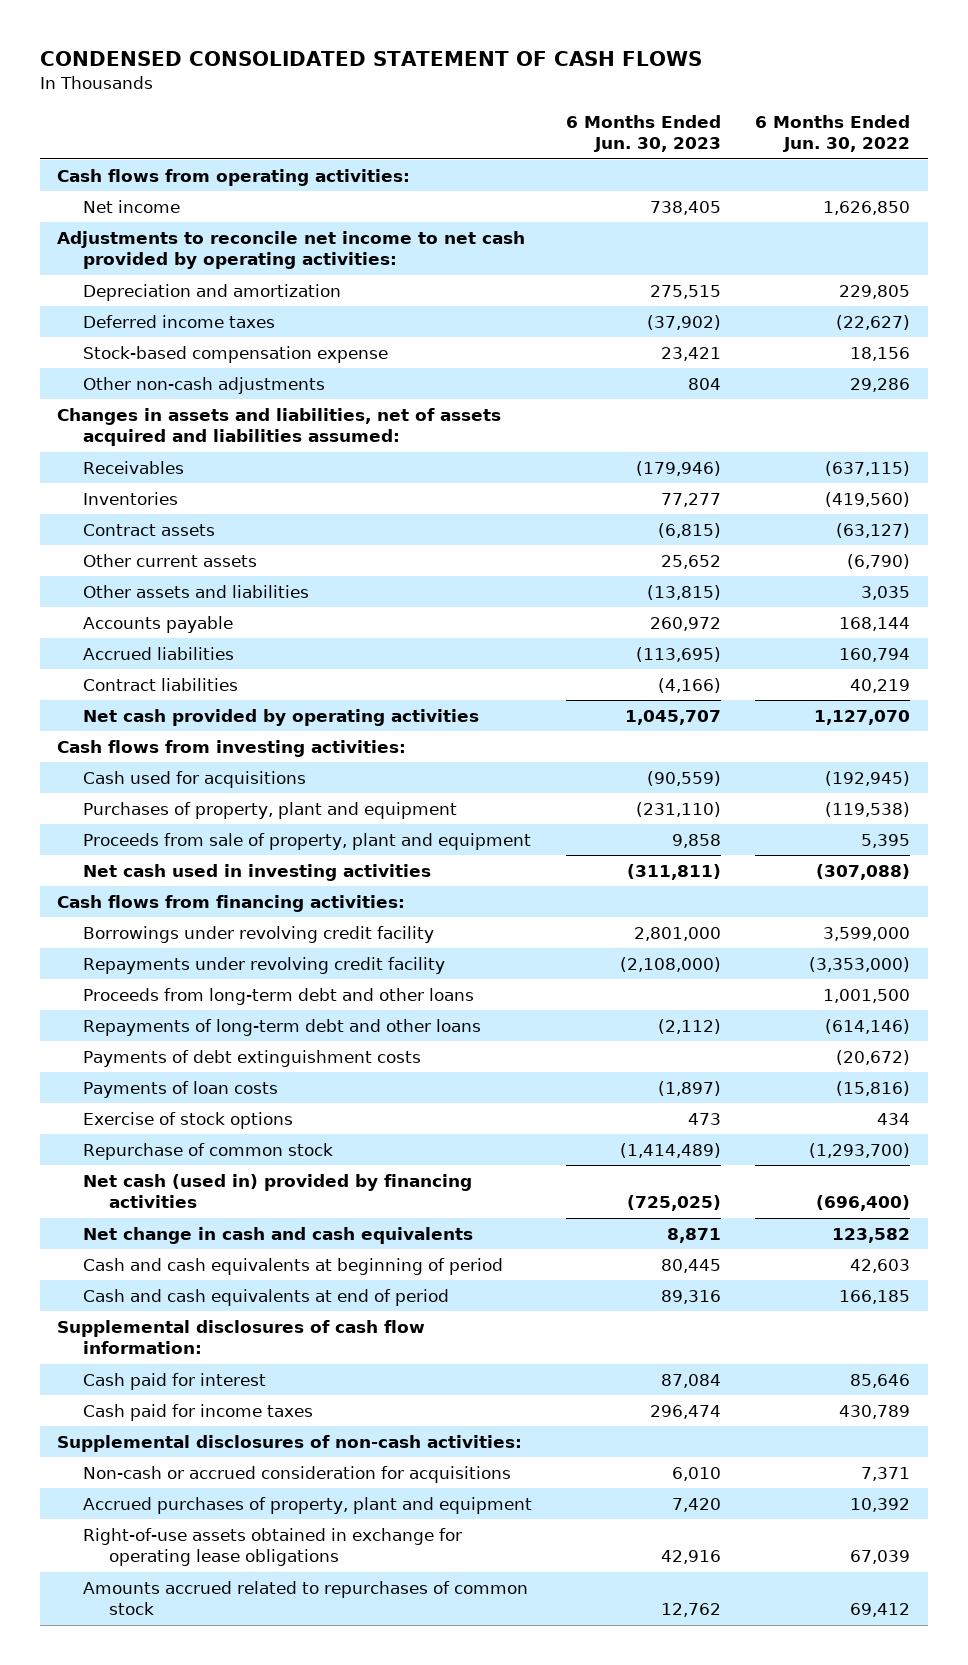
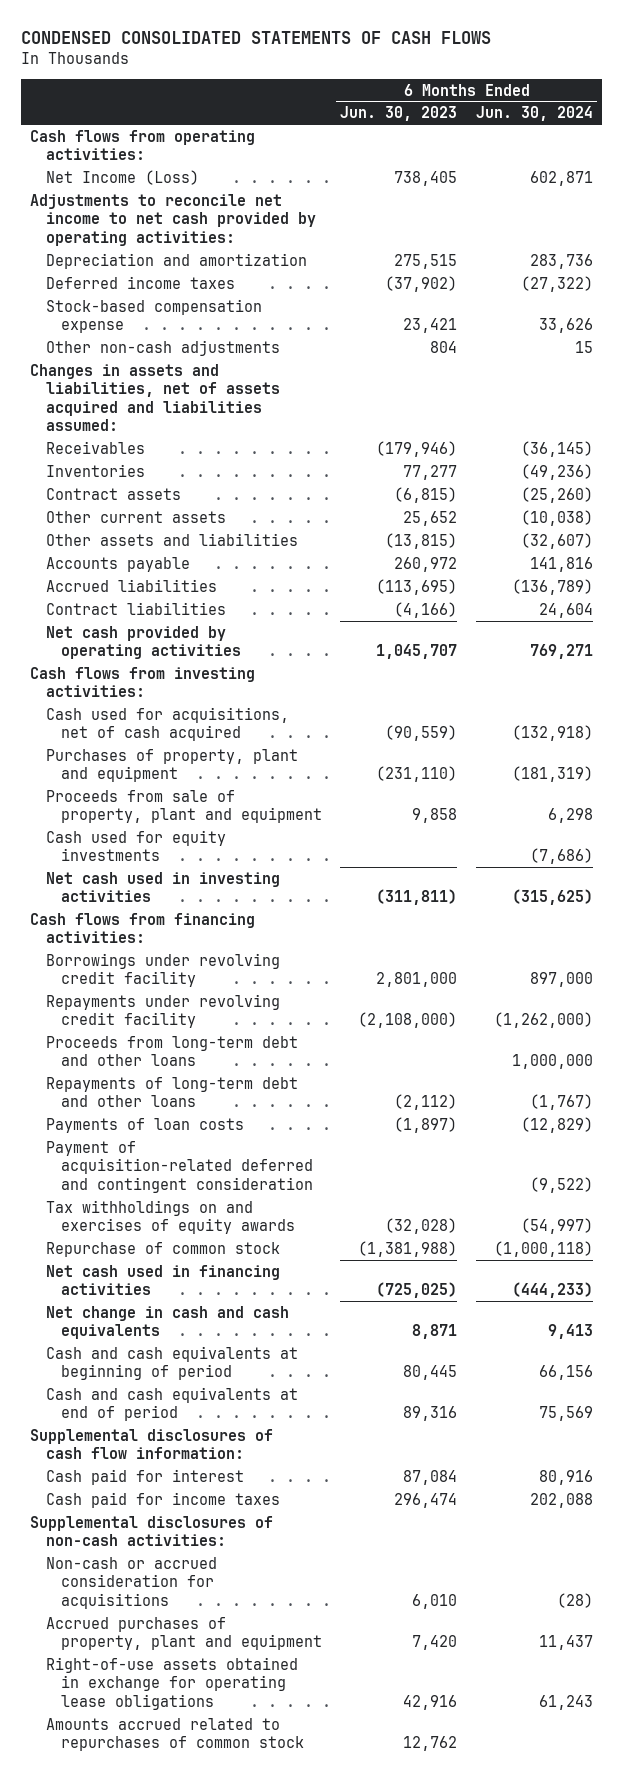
[39,51,702,67] CONDENSED CONSOLIDATED STATEMENT OF CASH FLOWS -> [20,30,491,44] CONDENSED CONSOLIDATED STATEMENTS OF CASH FLOWS
[755,114,911,152] 6 Months Ended Jun. 30, 2022 -> none
none -> [475,106,593,122] Jun. 30, 2024
[82,199,180,213] Net income -> [45,169,199,185] Net Income (Loss)
[82,770,306,788] Cash used for acquisitions -> [45,706,289,742] Cash used for acquisitions, net of cash acquired
none -> [45,829,226,862] Cash used for equity investments
[82,1049,421,1067] Payments of debt extinguishment costs -> none
[82,1111,293,1129] Exercise of stock options -> none
none -> [45,1140,314,1193] Payment of acquisition-related deferred and contingent consideration
none -> [45,1199,296,1235] Tax withholdings on and exercises of equity awards
[620,1142,722,1158] (1,414,489) -> [358,1240,458,1257] (1,381,988)
[82,1173,472,1209] Net cash (used in) provided by financing activities -> [45,1264,280,1296] Net cash used in financing activities

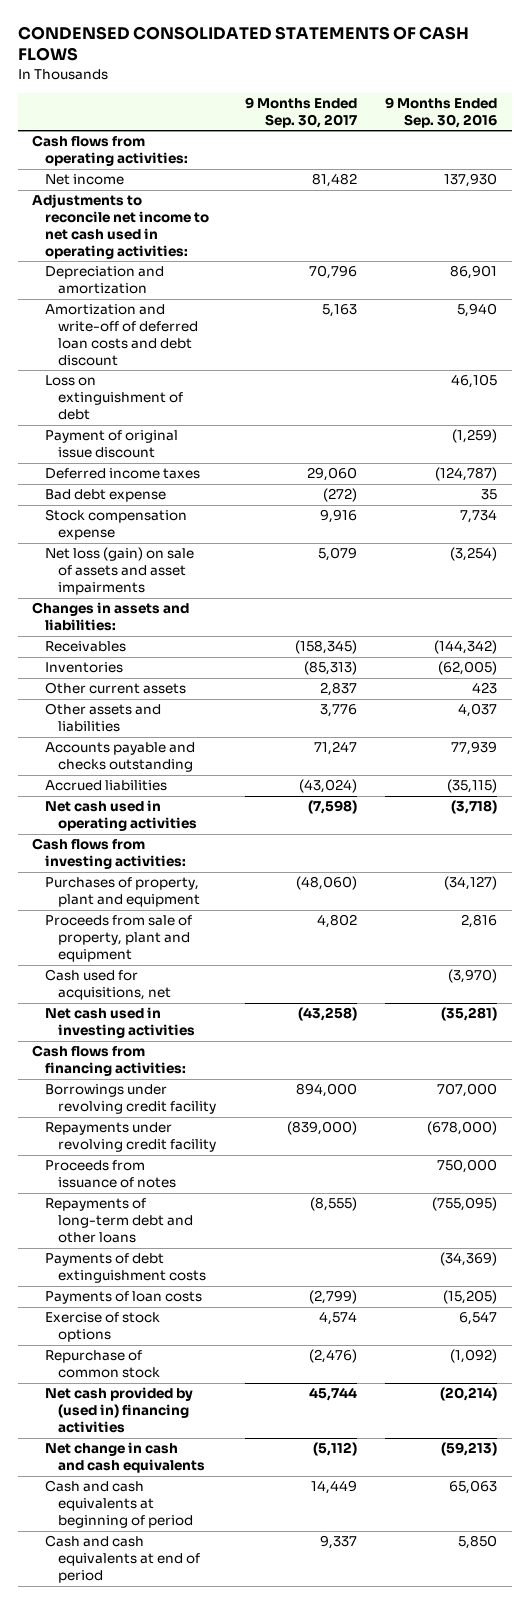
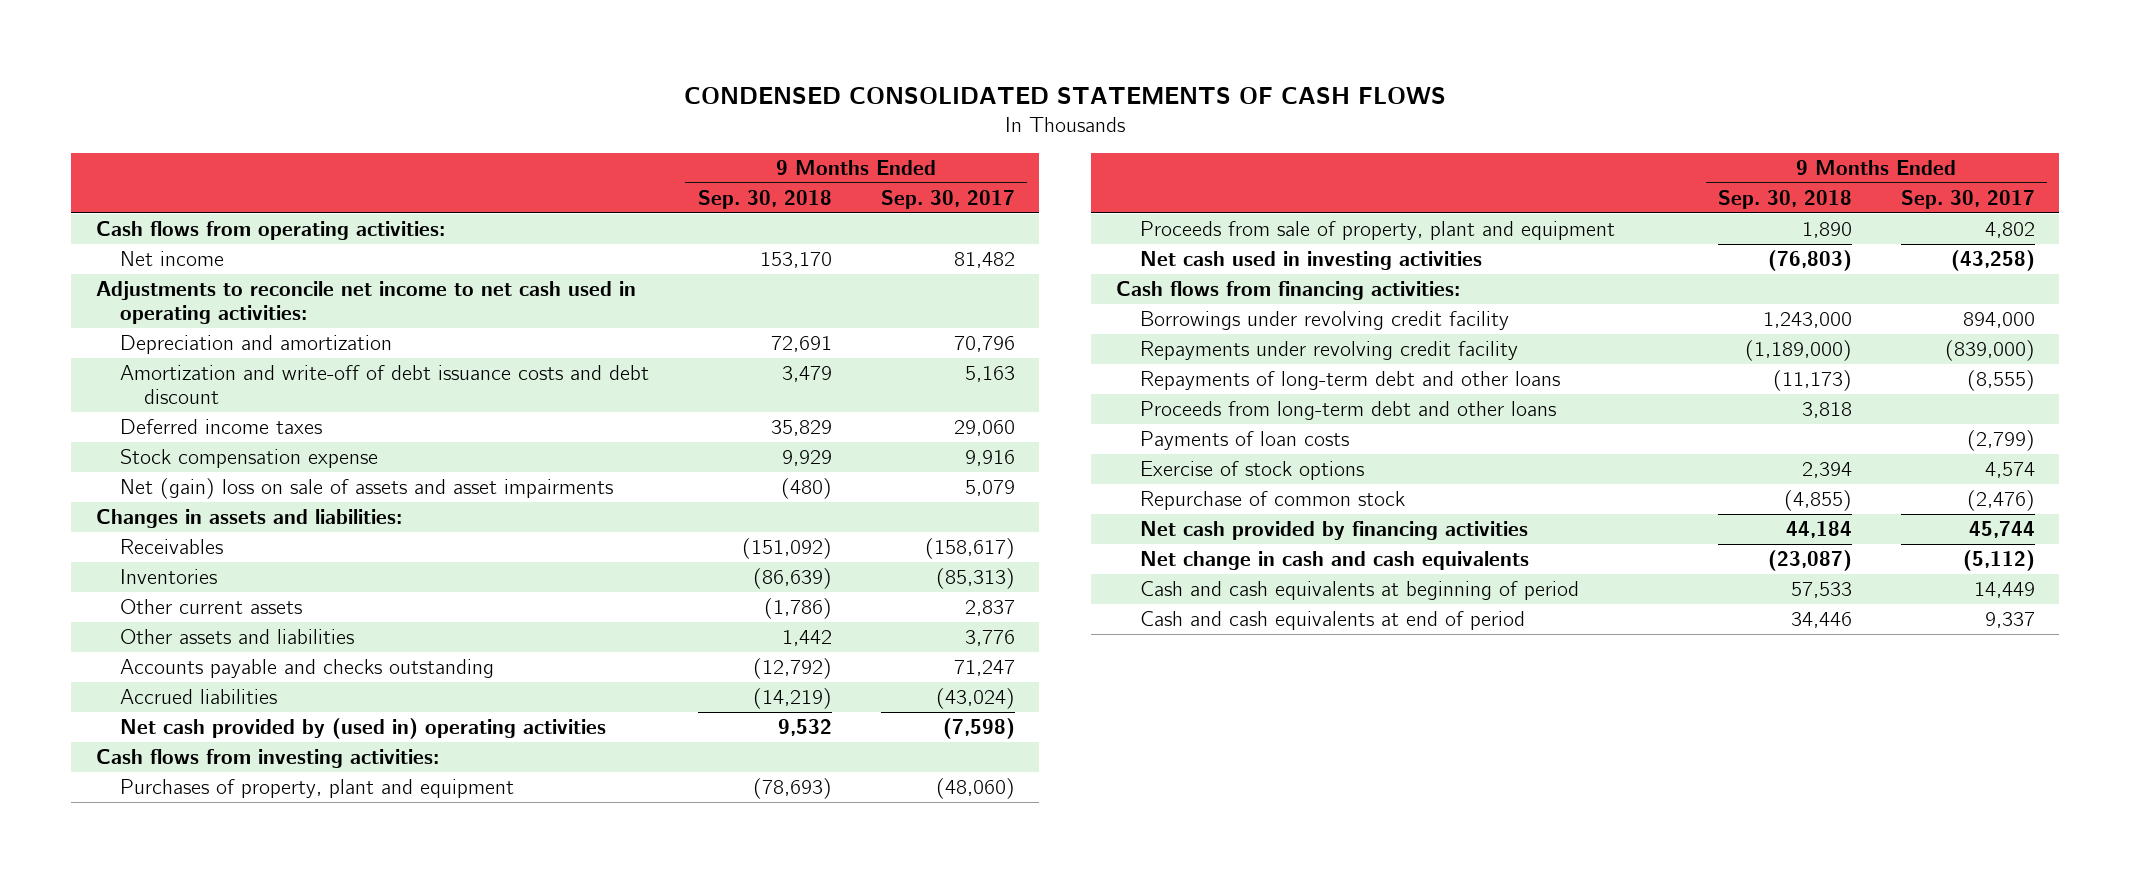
[385,97,498,128] 9 Months Ended Sep. 30, 2016 -> none
none -> [697,190,832,210] Sep. 30, 2018
[44,375,183,421] Loss on extinguishment of debt -> none
[44,430,178,459] Payment of original issue discount -> none
[44,304,198,367] Amortization and write-off of deferred loan costs and debt discount -> [119,365,649,405] Amortization and write-off of debt issuance costs and debt discount
[44,489,166,503] Bad debt expense -> none
[44,547,194,596] Net loss (gain) on sale of assets and asset impairments -> [119,478,613,500] Net (gain) loss on sale of assets and asset impairments
[294,640,357,655] (158,345) -> [924,538,1015,560] (158,617)
[44,800,197,832] Net cash used in operating activities -> [119,718,606,740] Net cash provided by (used in) operating activities
[44,969,171,1001] Cash used for acquisitions, net -> none
[44,1160,176,1189] Proceeds from issuance of notes -> none
[44,1253,206,1284] Payments of debt extinguishment costs -> none
none -> [1139,401,1556,421] Proceeds from long-term debt and other loans
[44,1387,193,1434] Net cash provided by (used in) financing activities -> [1139,521,1528,541] Net cash provided by financing activities

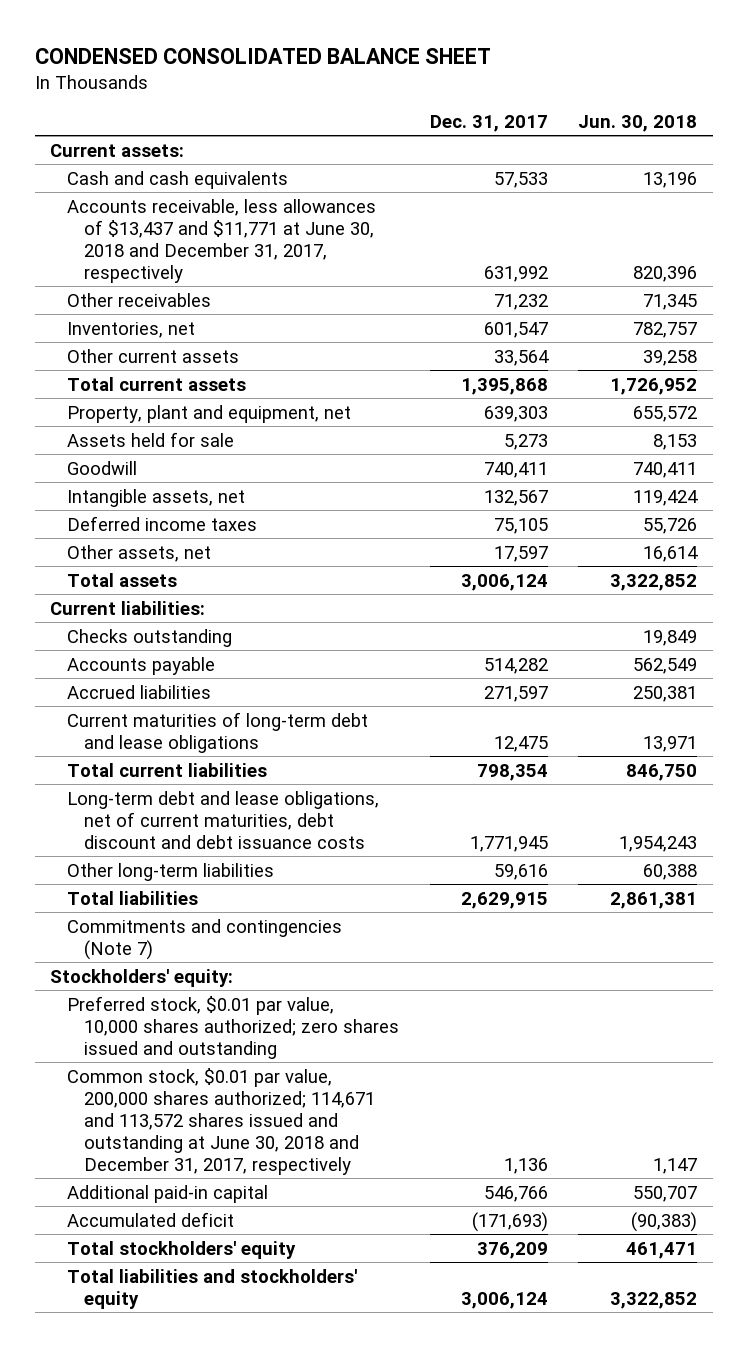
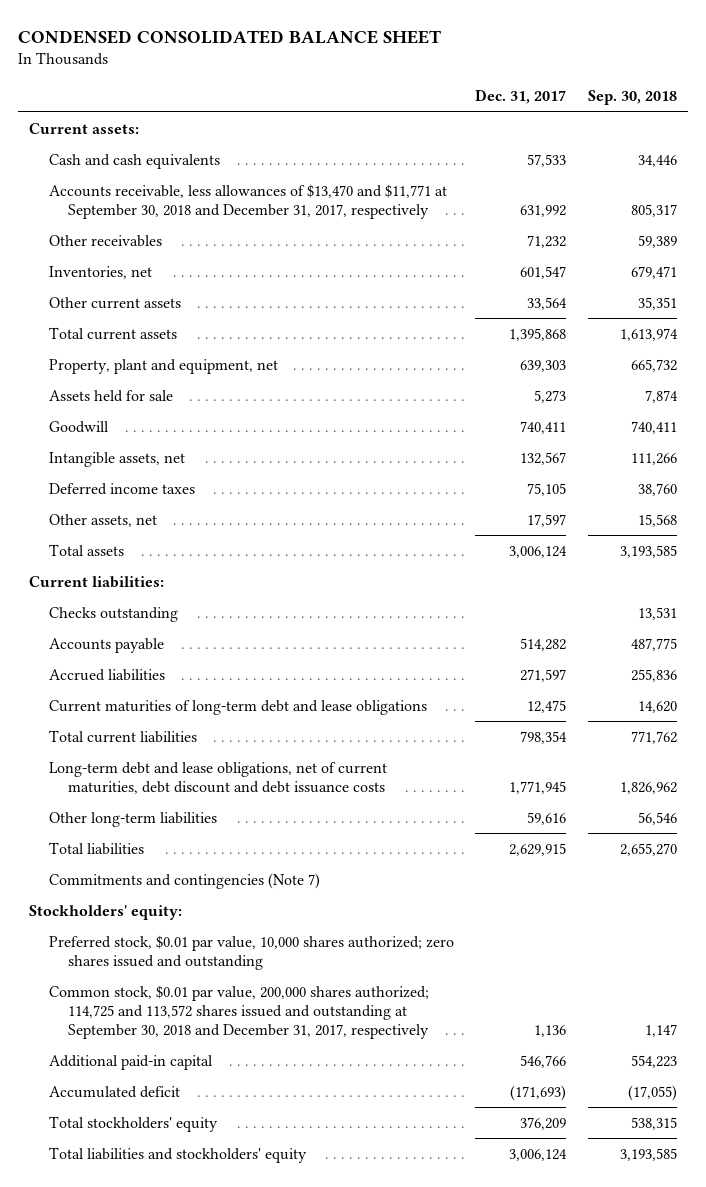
[578,115,698,133] Jun. 30, 2018 -> none
none -> [588,90,678,106] Sep. 30, 2018
[66,198,376,283] Accounts receivable, less allowances of $13,437 and $11,771 at June 30, 2018 and December 31, 2017, respectively -> [48,183,447,219] Accounts receivable, less allowances of $13,470 and $11,771 at September 30, 2018 and December 31, 2017, respectively
[66,1067,376,1175] Common stock, $0.01 par value, 200,000 shares authorized; 114,671 and 113,572 shares issued and outstanding at June 30, 2018 and December 31, 2017, respectively -> [48,984,430,1039] Common stock, $0.01 par value, 200,000 shares authorized; 114,725 and 113,572 shares issued and outstanding at September 30, 2018 and December 31, 2017, respectively

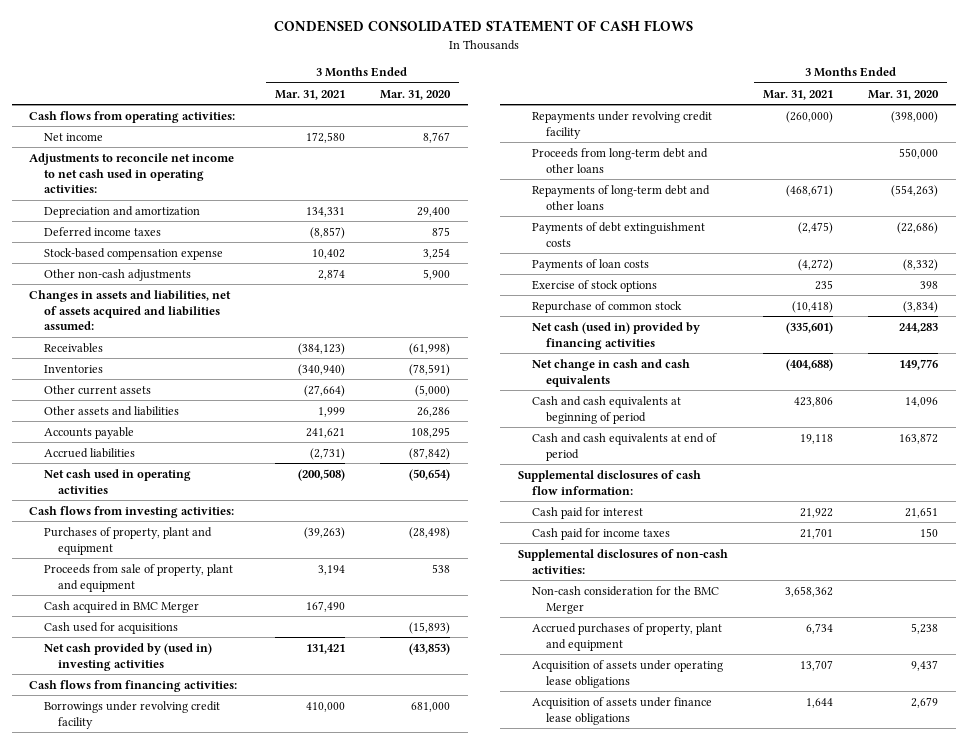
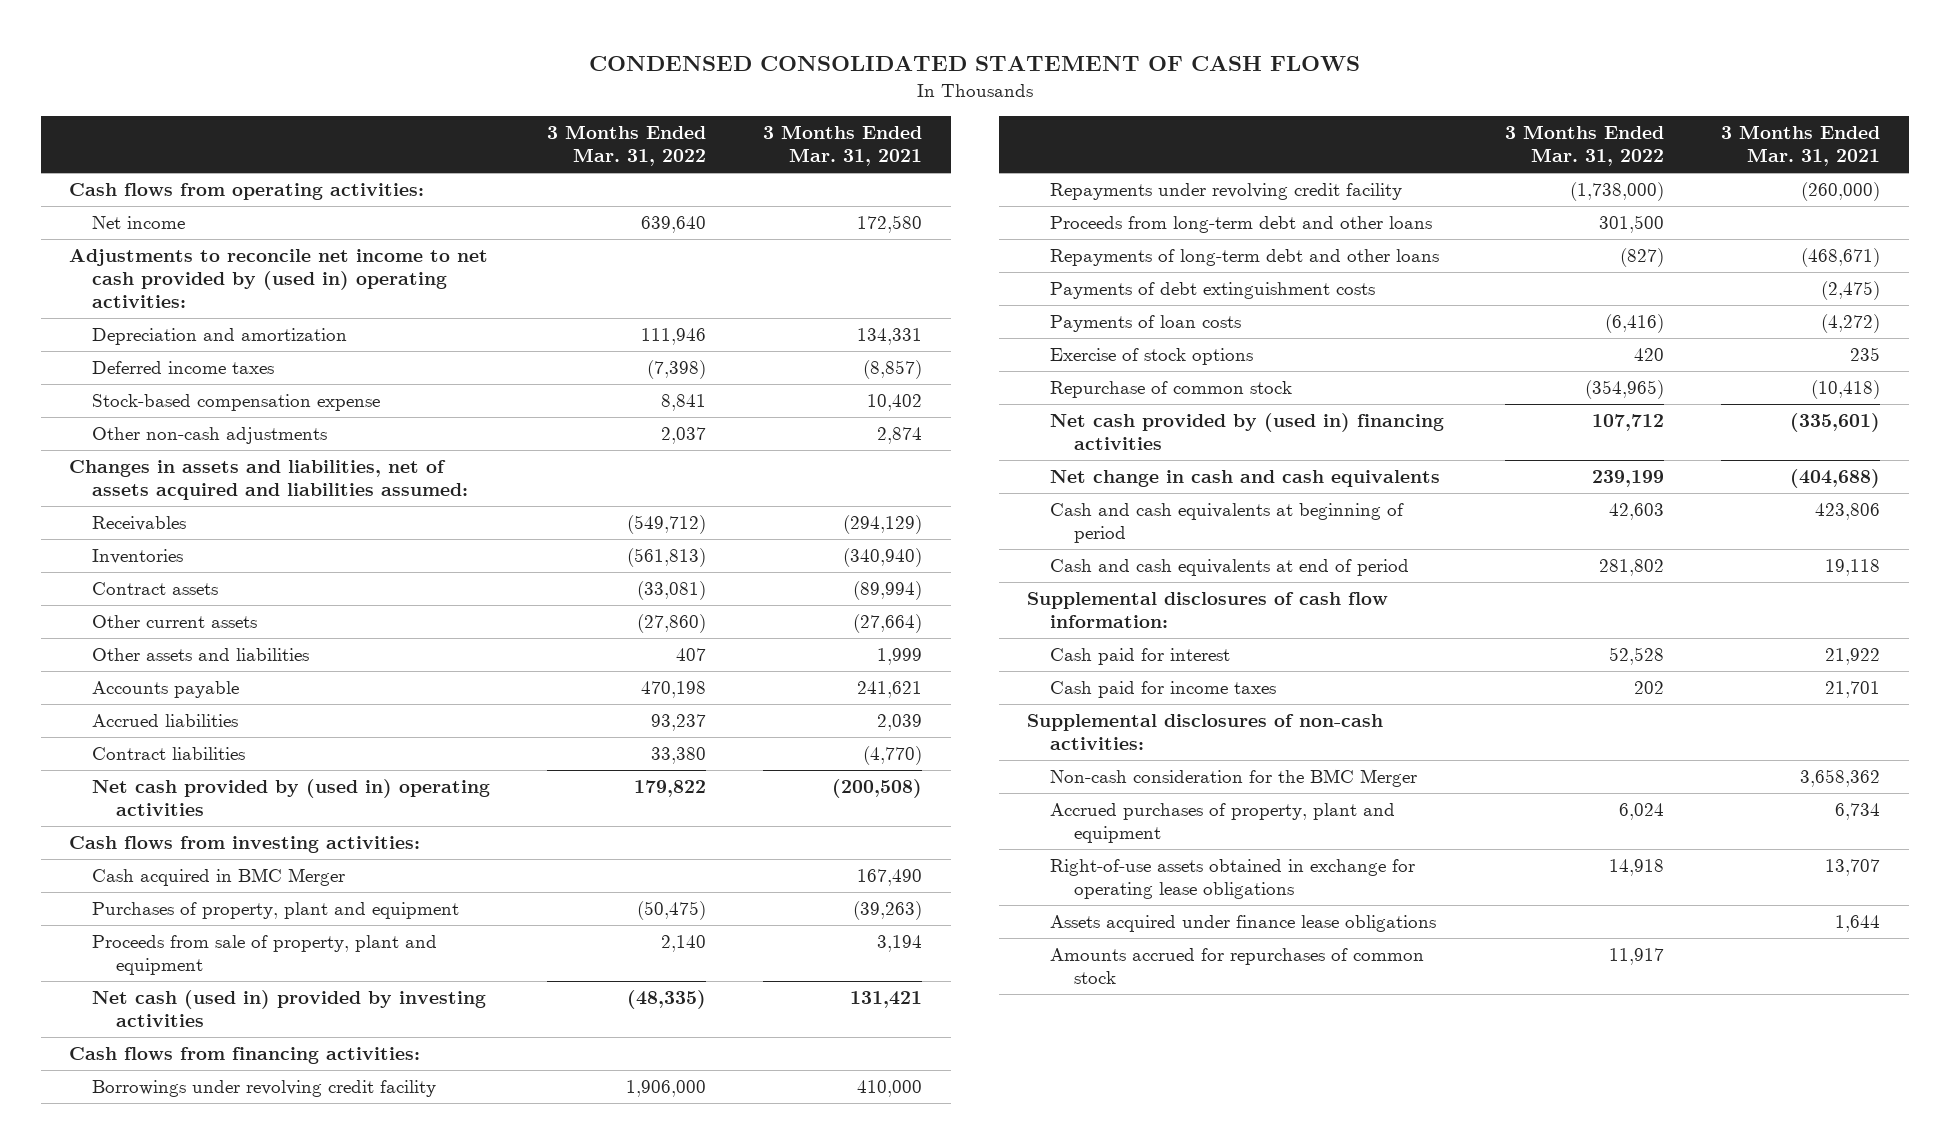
[380,89,452,100] Mar. 31, 2020 -> none
none -> [547,125,707,167] 3 Months Ended Mar. 31, 2022
[29,152,235,194] Adjustments to reconcile net income to net cash used in operating activities: -> [69,249,489,309] Adjustments to reconcile net income to net cash provided by (used in) operating activities:
[297,342,345,355] (384,123) -> [843,515,923,535] (294,129)
none -> [92,582,219,596] Contract assets
[309,447,345,460] (2,731) -> [877,714,923,732] 2,039
none -> [92,747,246,761] Contract liabilities
[43,468,191,494] Net cash used in operating activities -> [92,779,491,817] Net cash provided by (used in) operating activities
[43,600,199,613] Cash acquired in BMC Merger -> [92,868,346,887] Cash acquired in BMC Merger
[43,621,178,634] Cash used for acquisitions -> none
[43,642,212,671] Net cash provided by (used in) investing activities -> [92,990,487,1028] Net cash (used in) provided by investing activities
[531,321,700,350] Net cash (used in) provided by financing activities -> [1050,413,1445,451] Net cash provided by (used in) financing activities
[531,659,723,688] Acquisition of assets under operating lease obligations -> [1050,859,1416,900] Right-of-use assets obtained in exchange for operating lease obligations
[531,696,712,725] Acquisition of assets under finance lease obligations -> [1050,915,1437,933] Assets acquired under finance lease obligations
none -> [1050,948,1425,985] Amounts accrued for repurchases of common stock

